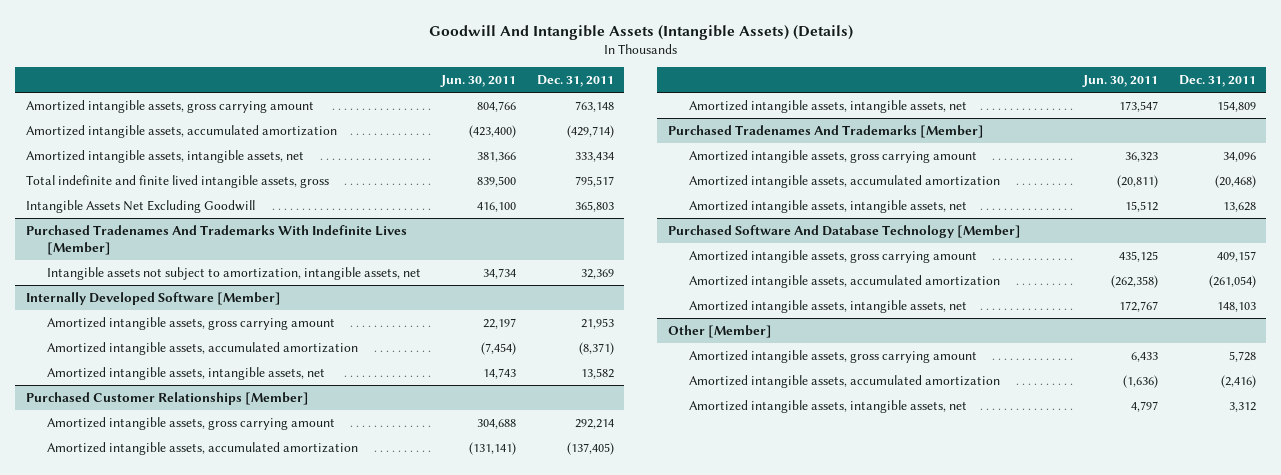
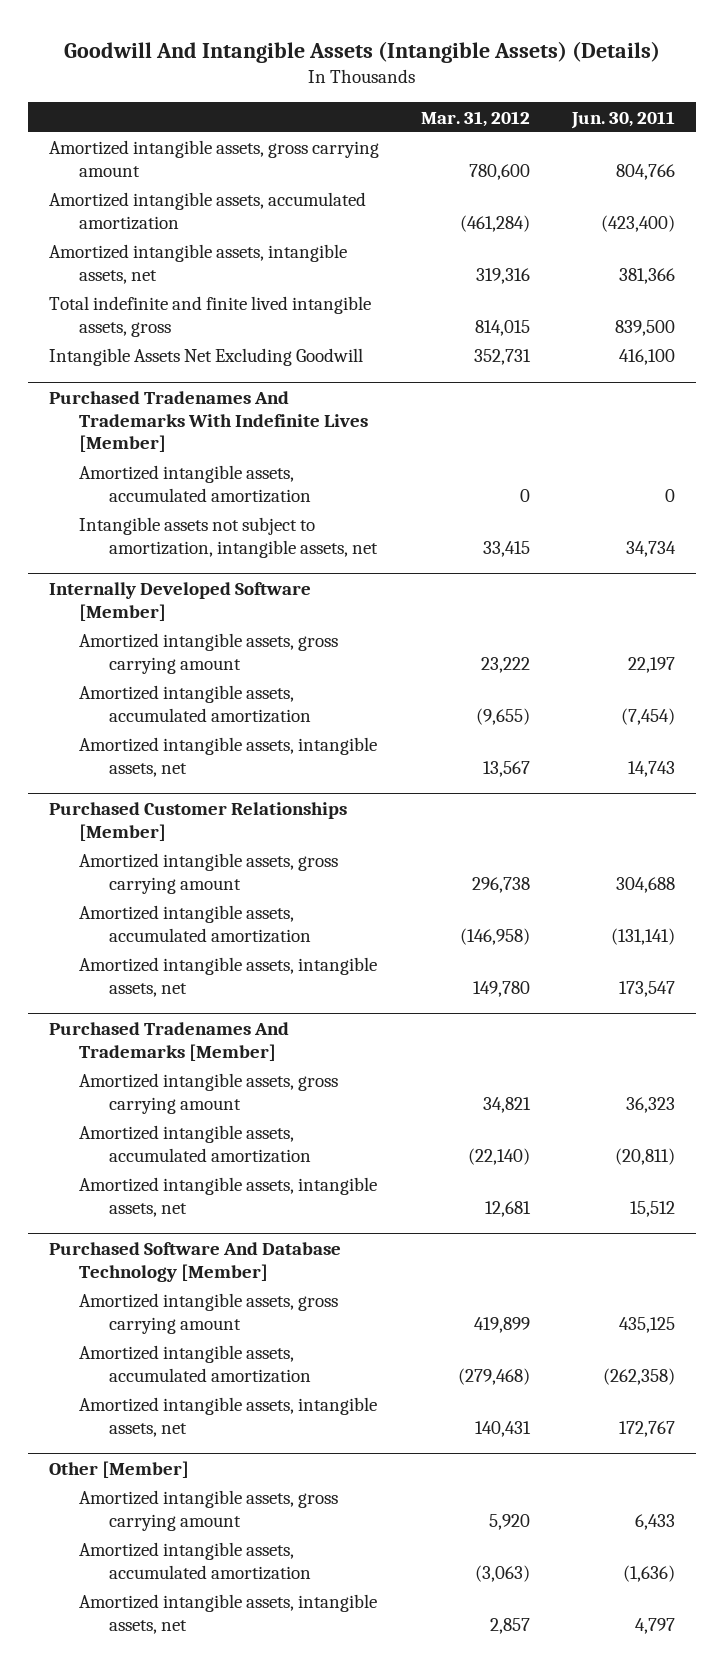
[536,75,614,88] Dec. 31, 2011 -> none
none -> [420,110,530,127] Mar. 31, 2012
none -> [78,465,311,504] Amortized intangible assets, accumulated amortization

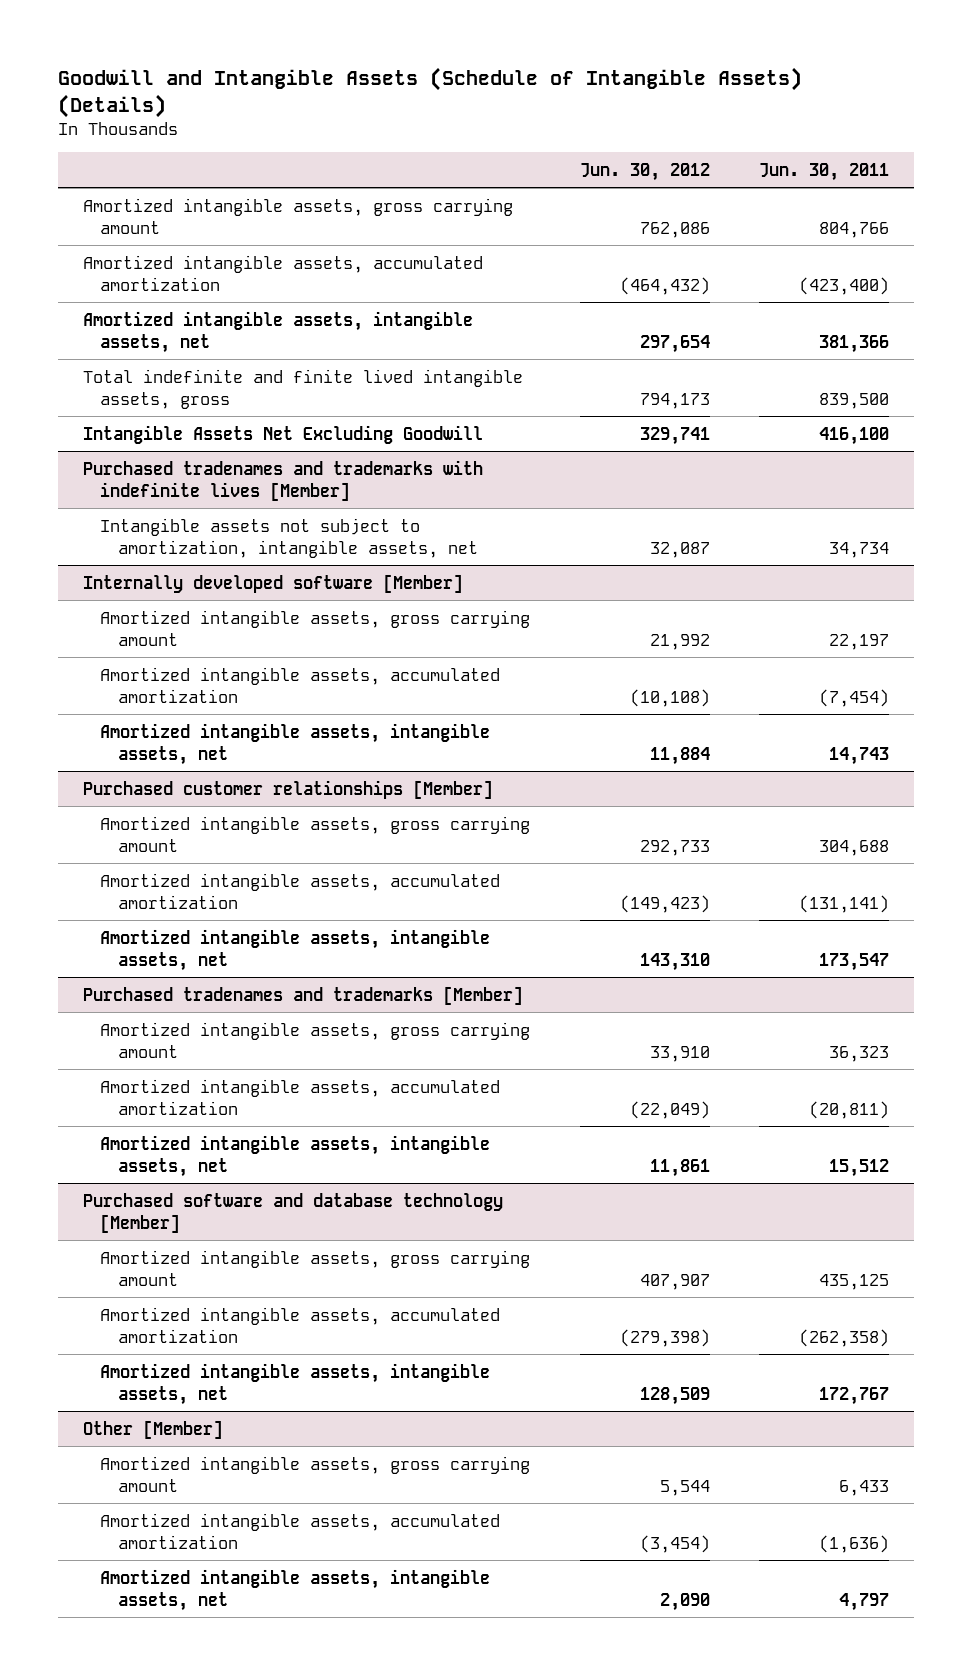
[63,40,660,63] Goodwill And Intangible Assets (Intangible Assets) (Details) -> [57,66,802,118] Goodwill and Intangible Assets (Schedule of Intangible Assets) (Details)
[420,110,530,127] Mar. 31, 2012 -> none
none -> [579,162,710,181] Jun. 30, 2012
[78,465,311,504] Amortized intangible assets, accumulated amortization -> none
[48,390,368,453] Purchased Tradenames And Trademarks With Indefinite Lives [Member] -> [82,459,483,501] Purchased tradenames and trademarks with indefinite lives [Member]
[48,581,311,621] Internally Developed Software [Member] -> [82,573,463,593] Internally developed software [Member]
[48,801,347,841] Purchased Customer Relationships [Member] -> [82,779,493,799] Purchased customer relationships [Member]
[48,1021,289,1061] Purchased Tradenames And Trademarks [Member] -> [82,985,523,1005] Purchased tradenames and trademarks [Member]
[48,1241,341,1282] Purchased Software And Database Technology [Member] -> [82,1192,503,1233] Purchased software and database technology [Member]

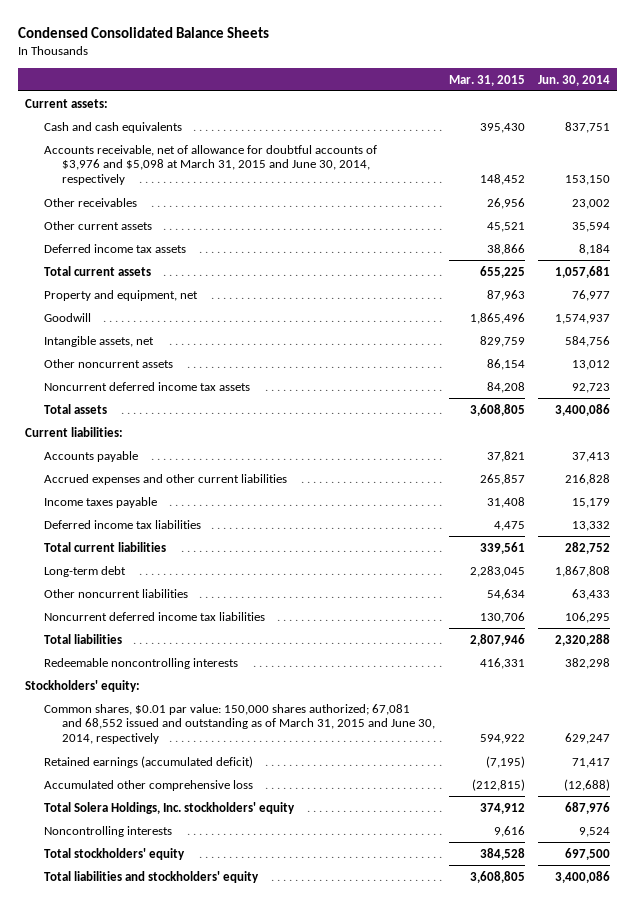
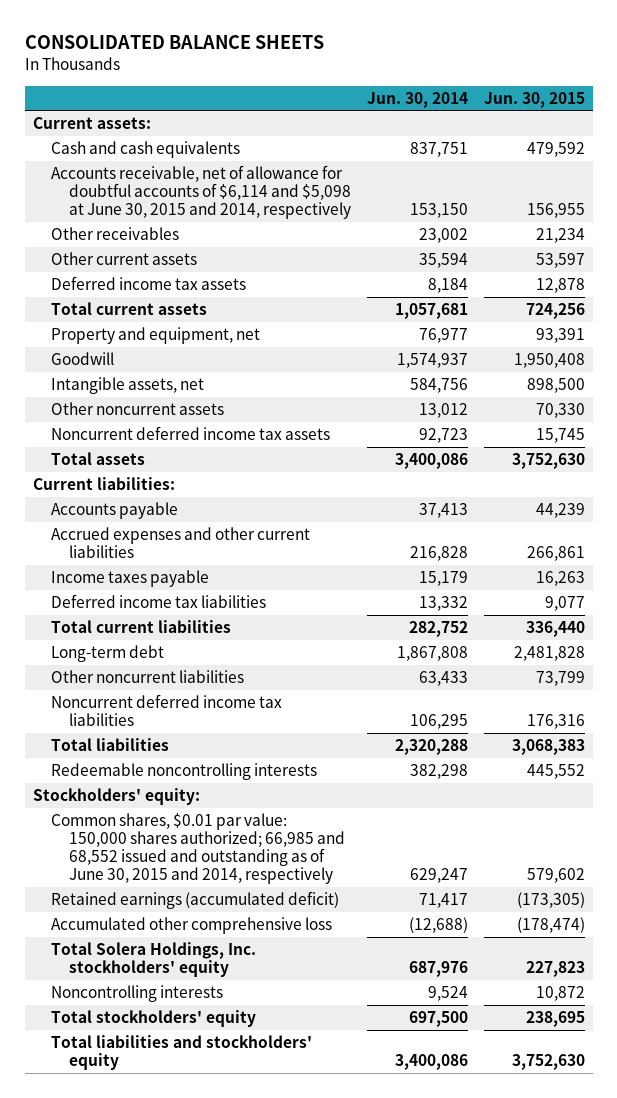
[18,26,270,38] Condensed Consolidated Balance Sheets -> [24,35,324,50] CONSOLIDATED BALANCE SHEETS
[448,74,525,86] Mar. 31, 2015 -> none
none -> [483,91,585,108] Jun. 30, 2015
[43,144,377,186] Accounts receivable, net of allowance for doubtful accounts of $3,976 and $5,098 at March 31, 2015 and June 30, 2014, respectively -> [50,165,351,219] Accounts receivable, net of allowance for doubtful accounts of $6,114 and $5,098 at June 30, 2015 and 2014, respectively
[43,703,436,745] Common shares, $0.01 par value: 150,000 shares authorized; 67,081 and 68,552 issued and outstanding as of March 31, 2015 and June 30, 2014, respectively -> [50,813,345,884] Common shares, $0.01 par value: 150,000 shares authorized; 66,985 and 68,552 issued and outstanding as of June 30, 2015 and 2014, respectively

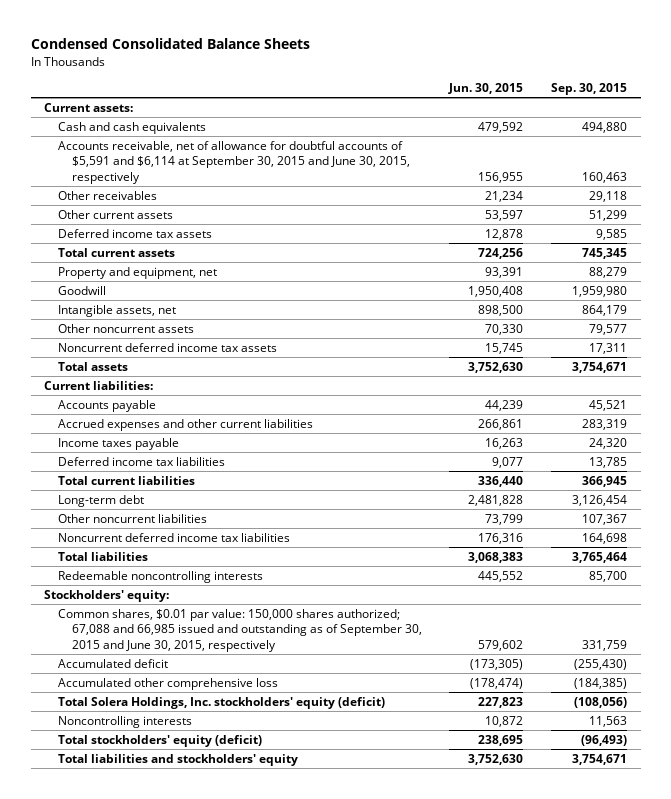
[24,35,324,50] CONSOLIDATED BALANCE SHEETS -> [30,38,310,50] Condensed Consolidated Balance Sheets
[366,91,468,108] Jun. 30, 2014 -> none
none -> [551,82,628,95] Sep. 30, 2015
[50,165,351,219] Accounts receivable, net of allowance for doubtful accounts of $6,114 and $5,098 at June 30, 2015 and 2014, respectively -> [58,141,410,184] Accounts receivable, net of allowance for doubtful accounts of $5,591 and $6,114 at September 30, 2015 and June 30, 2015, respectively
[50,813,345,884] Common shares, $0.01 par value: 150,000 shares authorized; 66,985 and 68,552 issued and outstanding as of June 30, 2015 and 2014, respectively -> [58,609,422,652] Common shares, $0.01 par value: 150,000 shares authorized; 67,088 and 66,985 issued and outstanding as of September 30, 2015 and June 30, 2015, respectively
[50,891,339,910] Retained earnings (accumulated deficit) -> [58,659,169,669] Accumulated deficit
[50,942,256,978] Total Solera Holdings, Inc. stockholders' equity -> [58,697,386,710] Total Solera Holdings, Inc. stockholders' equity (deficit)
[50,1010,256,1028] Total stockholders' equity -> [58,735,263,748] Total stockholders' equity (deficit)

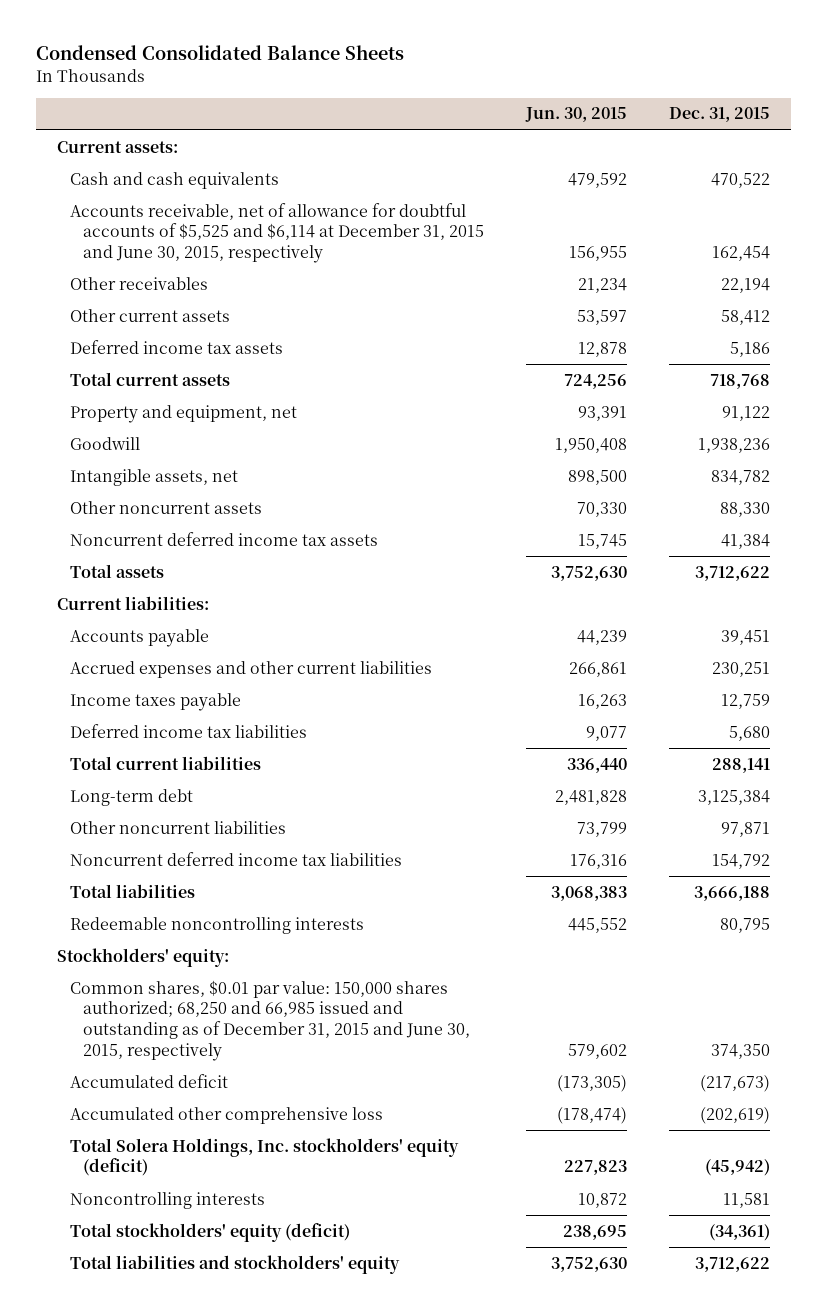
[551,82,628,95] Sep. 30, 2015 -> none
none -> [669,107,771,123] Dec. 31, 2015
[58,141,410,184] Accounts receivable, net of allowance for doubtful accounts of $5,591 and $6,114 at September 30, 2015 and June 30, 2015, respectively -> [69,202,484,264] Accounts receivable, net of allowance for doubtful accounts of $5,525 and $6,114 at December 31, 2015 and June 30, 2015, respectively
[58,609,422,652] Common shares, $0.01 par value: 150,000 shares authorized; 67,088 and 66,985 issued and outstanding as of September 30, 2015 and June 30, 2015, respectively -> [69,979,470,1061] Common shares, $0.01 par value: 150,000 shares authorized; 68,250 and 66,985 issued and outstanding as of December 31, 2015 and June 30, 2015, respectively

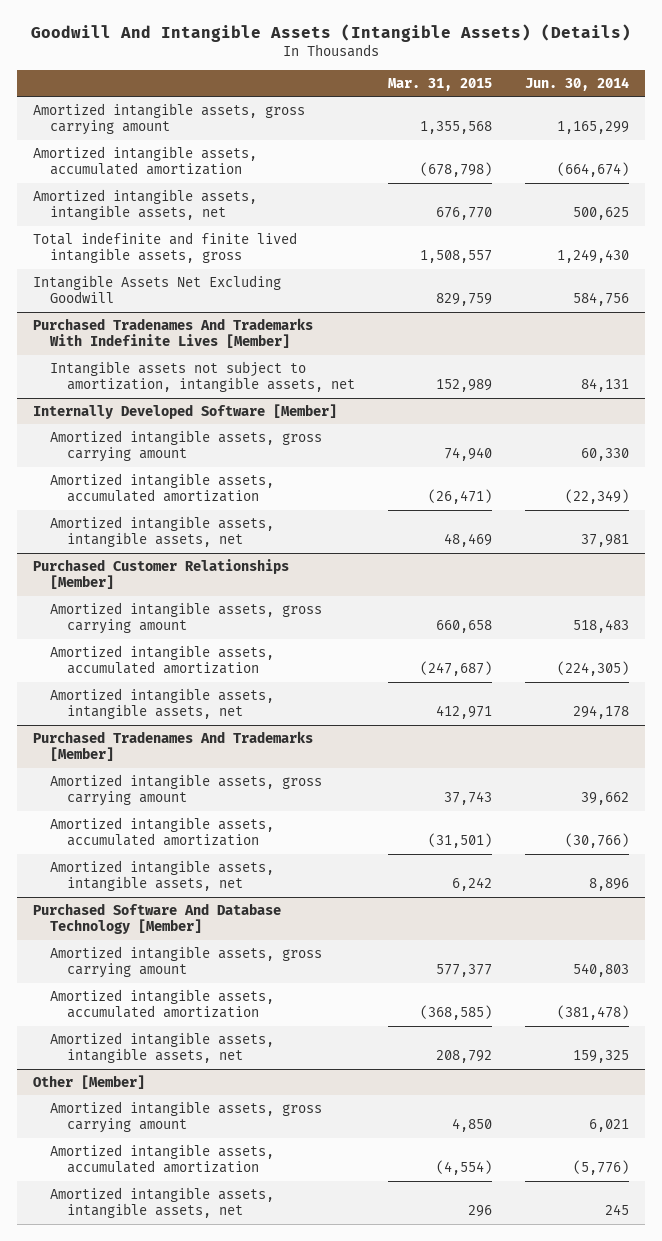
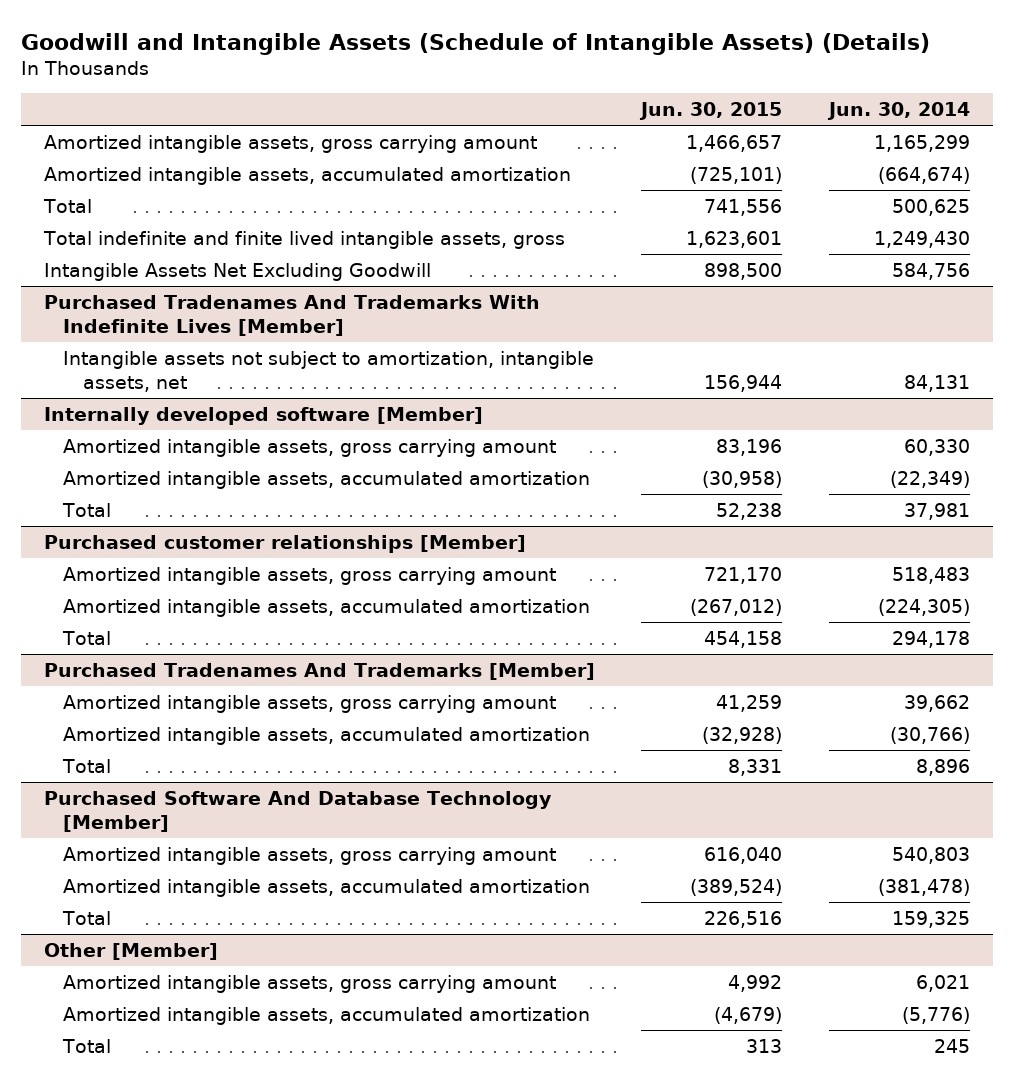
[31,23,632,42] Goodwill And Intangible Assets (Intangible Assets) (Details) -> [20,32,930,55] Goodwill and Intangible Assets (Schedule of Intangible Assets) (Details)
[387,77,492,91] Mar. 31, 2015 -> none
none -> [639,101,783,120] Jun. 30, 2015
[33,188,258,221] Amortized intangible assets, intangible assets, net -> [43,198,93,213] Total
[33,403,338,419] Internally Developed Software [Member] -> [44,406,484,425] Internally developed software [Member]
[49,515,274,548] Amortized intangible assets, intangible assets, net -> [62,502,112,517] Total
[33,558,290,590] Purchased Customer Relationships [Member] -> [44,534,527,553] Purchased customer relationships [Member]
[49,687,274,720] Amortized intangible assets, intangible assets, net -> [62,630,112,645] Total
[49,859,274,892] Amortized intangible assets, intangible assets, net -> [62,758,112,773] Total
[49,1031,274,1064] Amortized intangible assets, intangible assets, net -> [62,910,112,925] Total
[49,1186,274,1219] Amortized intangible assets, intangible assets, net -> [62,1038,112,1053] Total

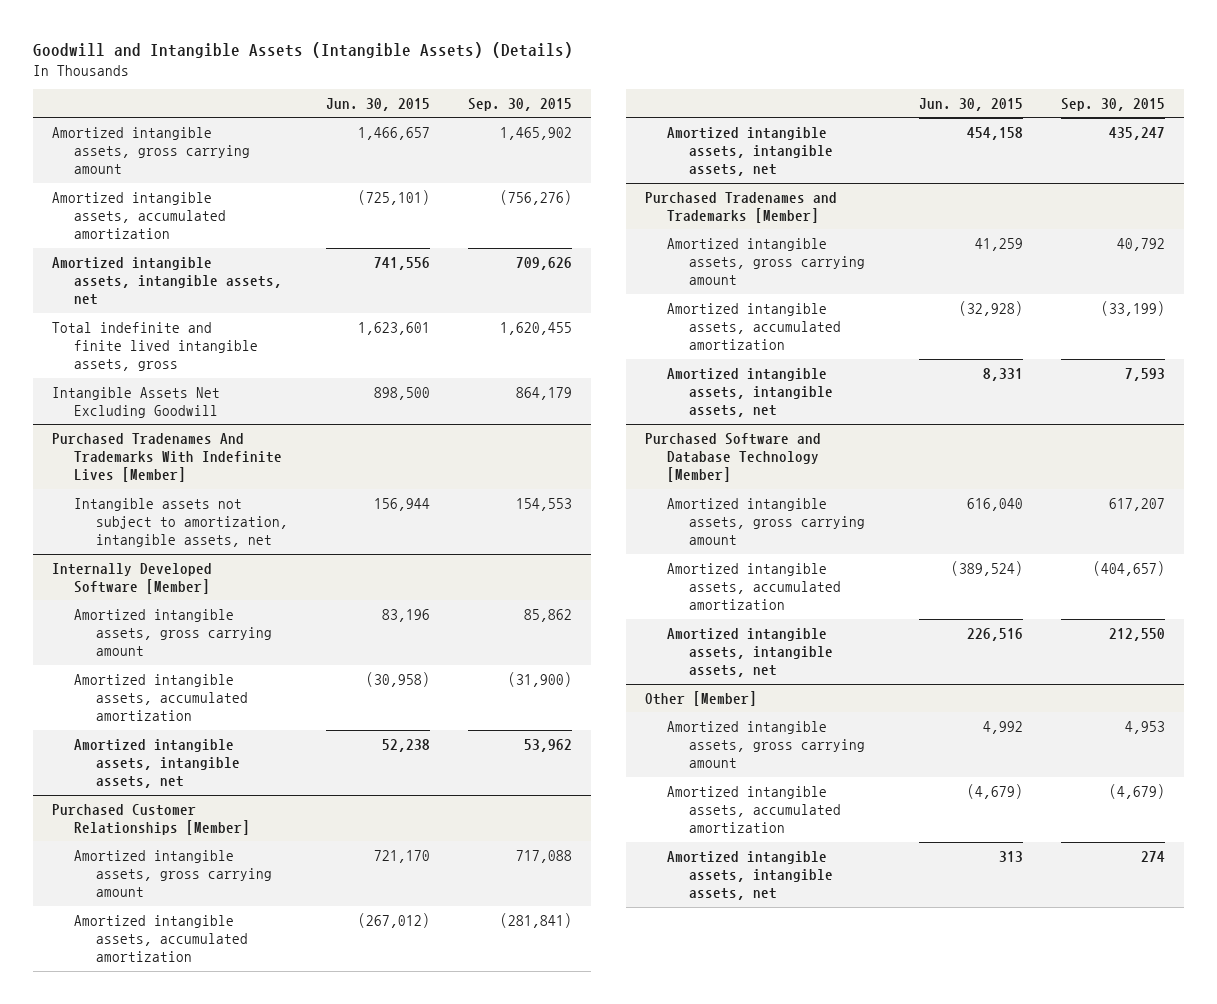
[20,32,930,55] Goodwill and Intangible Assets (Schedule of Intangible Assets) (Details) -> [32,42,573,59] Goodwill and Intangible Assets (Intangible Assets) (Details)
[826,101,970,120] Jun. 30, 2014 -> none
none -> [467,97,572,111] Sep. 30, 2015
[43,198,93,213] Total -> [51,256,282,306] Amortized intangible assets, intangible assets, net
[44,406,484,425] Internally developed software [Member] -> [51,562,212,594] Internally Developed Software [Member]
[62,502,112,517] Total -> [73,738,240,789] Amortized intangible assets, intangible assets, net
[44,534,527,553] Purchased customer relationships [Member] -> [51,803,250,835] Purchased Customer Relationships [Member]
[62,630,112,645] Total -> [667,126,834,177] Amortized intangible assets, intangible assets, net
[44,662,596,680] Purchased Tradenames And Trademarks [Member] -> [645,191,838,223] Purchased Tradenames and Trademarks [Member]
[62,758,112,773] Total -> [667,367,834,418] Amortized intangible assets, intangible assets, net
[44,790,553,832] Purchased Software And Database Technology [Member] -> [645,432,822,483] Purchased Software and Database Technology [Member]
[62,910,112,925] Total -> [667,627,834,678] Amortized intangible assets, intangible assets, net
[62,1038,112,1053] Total -> [667,850,834,901] Amortized intangible assets, intangible assets, net

